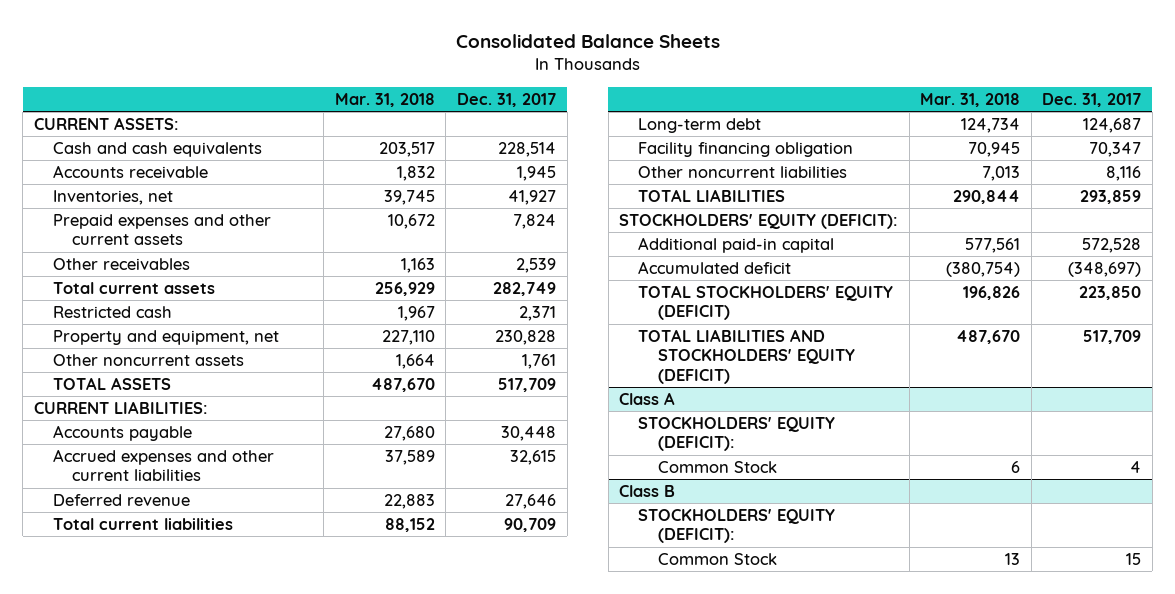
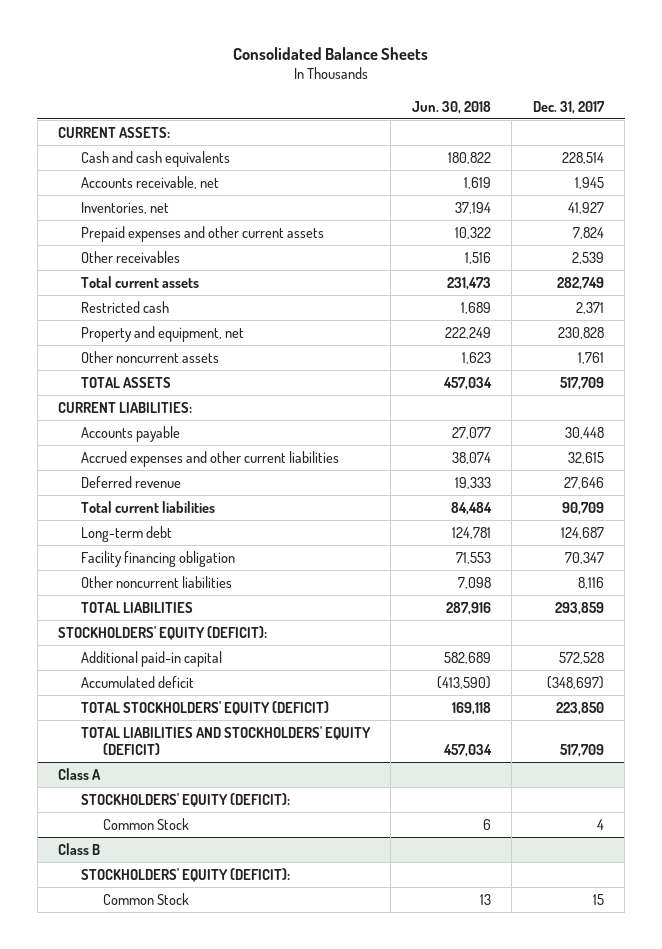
[334,92,435,107] Mar. 31, 2018 -> none
none -> [411,100,491,114] Jun. 30, 2018
[53,165,209,179] Accounts receivable -> [80,175,219,189] Accounts receivable, net

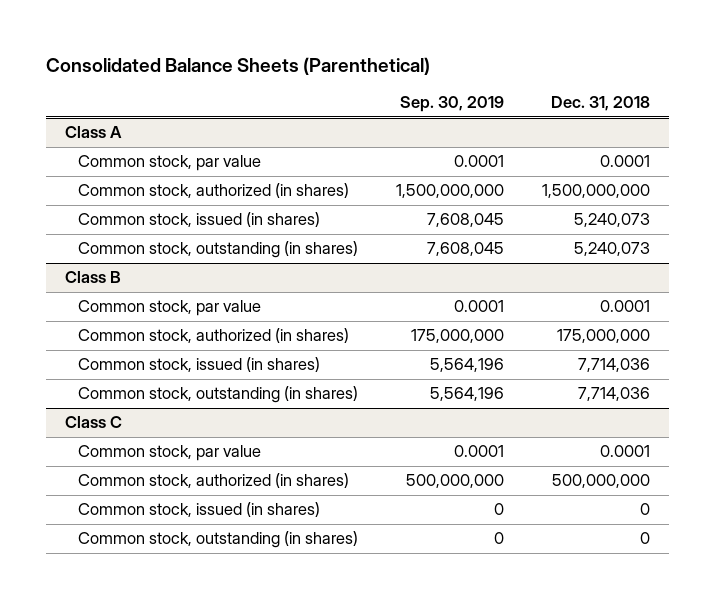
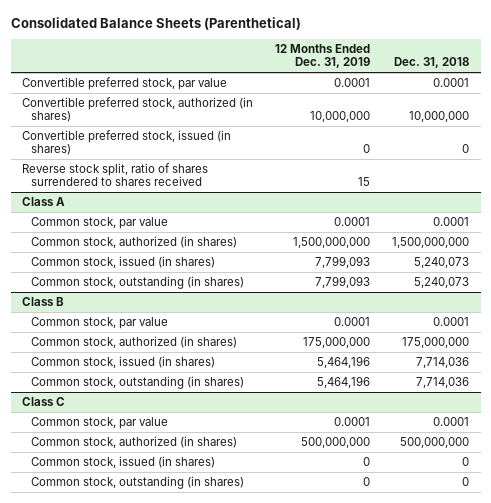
[400,96,505,113] Sep. 30, 2019 -> none
none -> [275,44,371,69] 12 Months Ended Dec. 31, 2019
none -> [21,76,227,90] Convertible preferred stock, par value
none -> [21,96,253,123] Convertible preferred stock, authorized (in shares)
none -> [21,129,231,156] Convertible preferred stock, issued (in shares)
none -> [21,162,208,187] Reverse stock split, ratio of shares surrendered to shares received

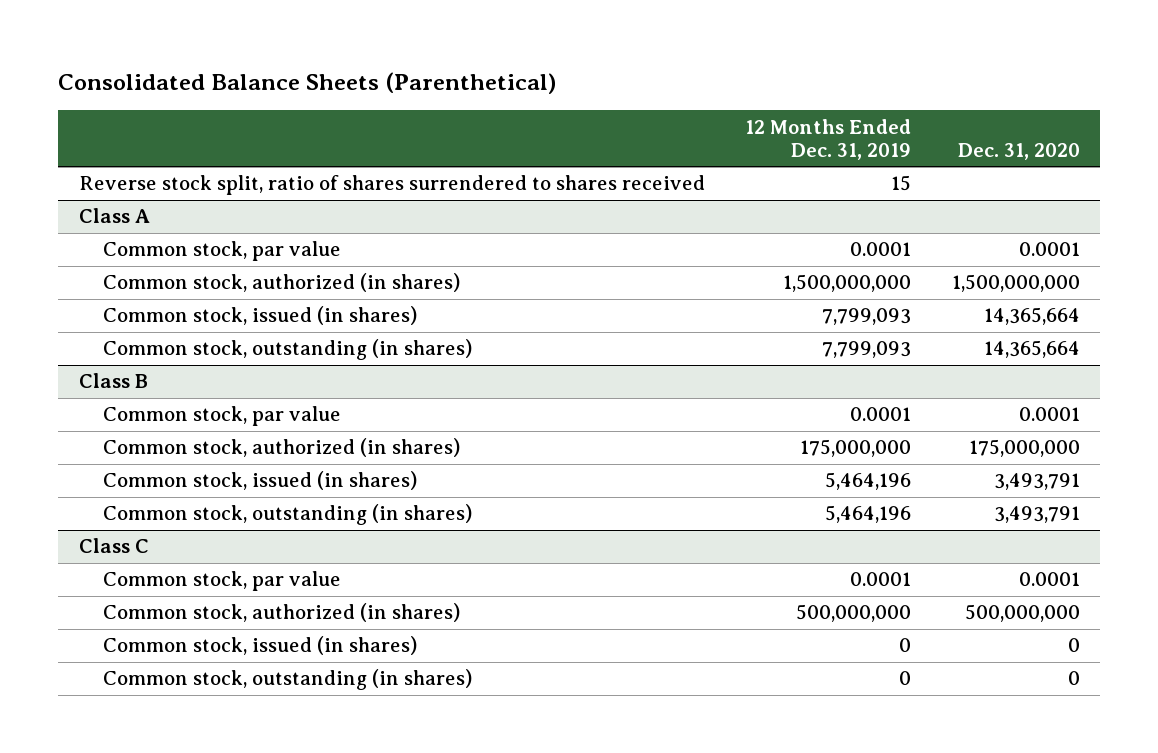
[394,57,470,69] Dec. 31, 2018 -> none
none -> [957,143,1080,161] Dec. 31, 2020
[21,76,227,90] Convertible preferred stock, par value -> none
[21,96,253,123] Convertible preferred stock, authorized (in shares) -> none
[21,129,231,156] Convertible preferred stock, issued (in shares) -> none

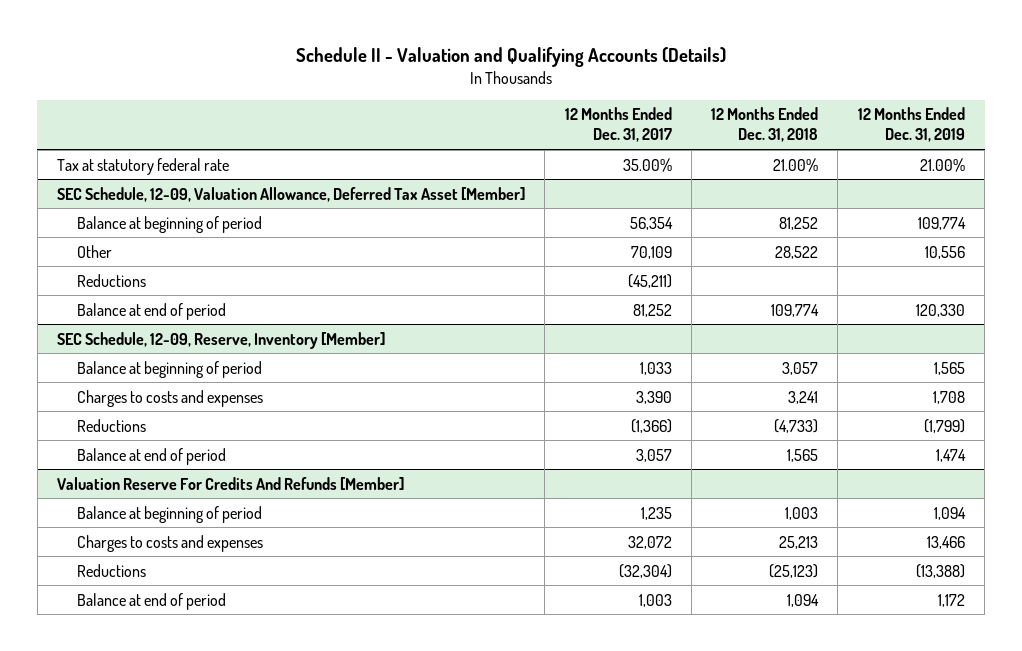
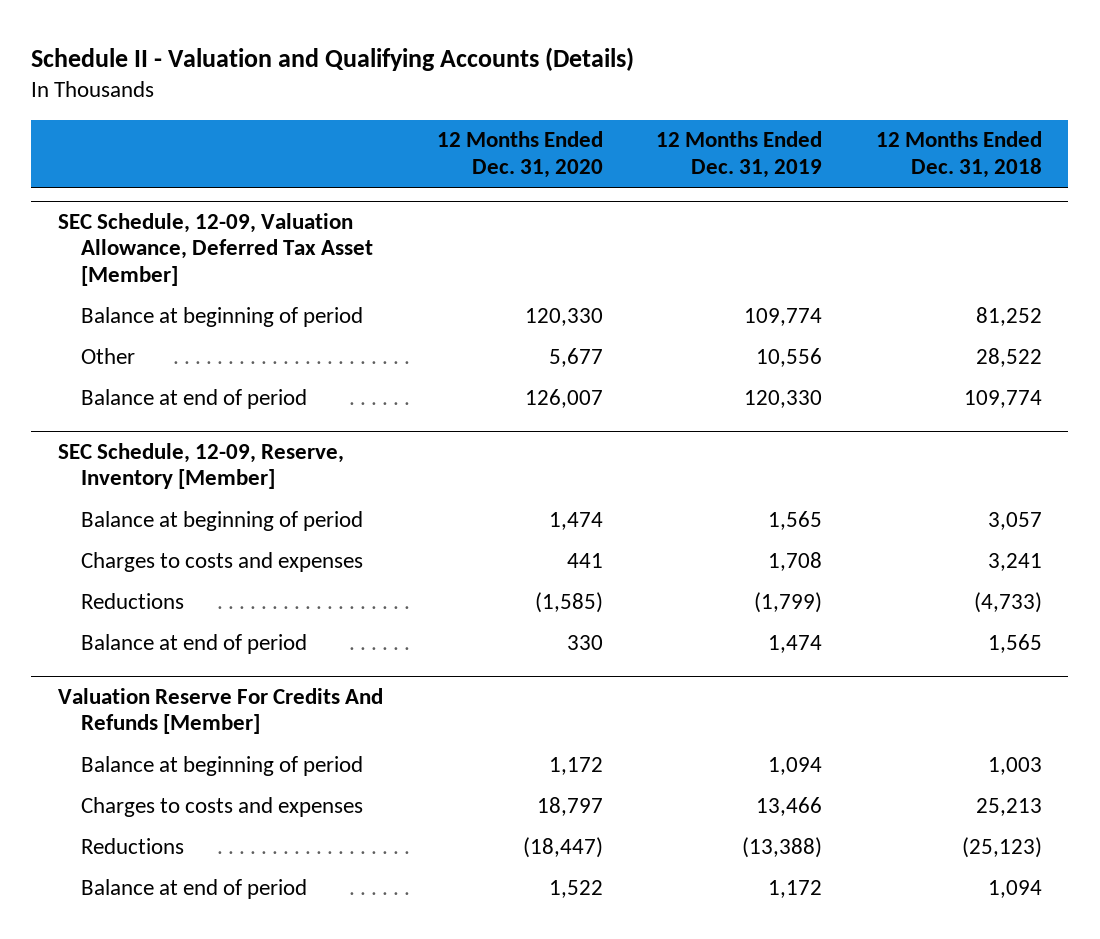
[564,107,672,143] 12 Months Ended Dec. 31, 2017 -> none
none -> [436,131,603,178] 12 Months Ended Dec. 31, 2020
[56,157,229,175] Tax at statutory federal rate -> none
[76,273,146,287] Reductions -> none

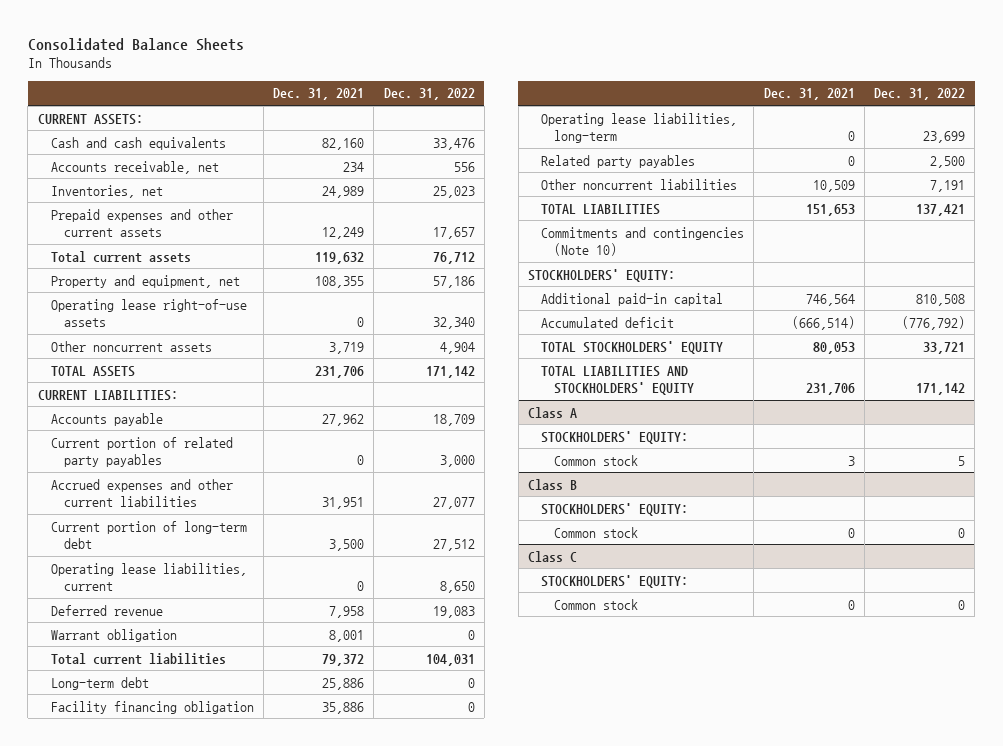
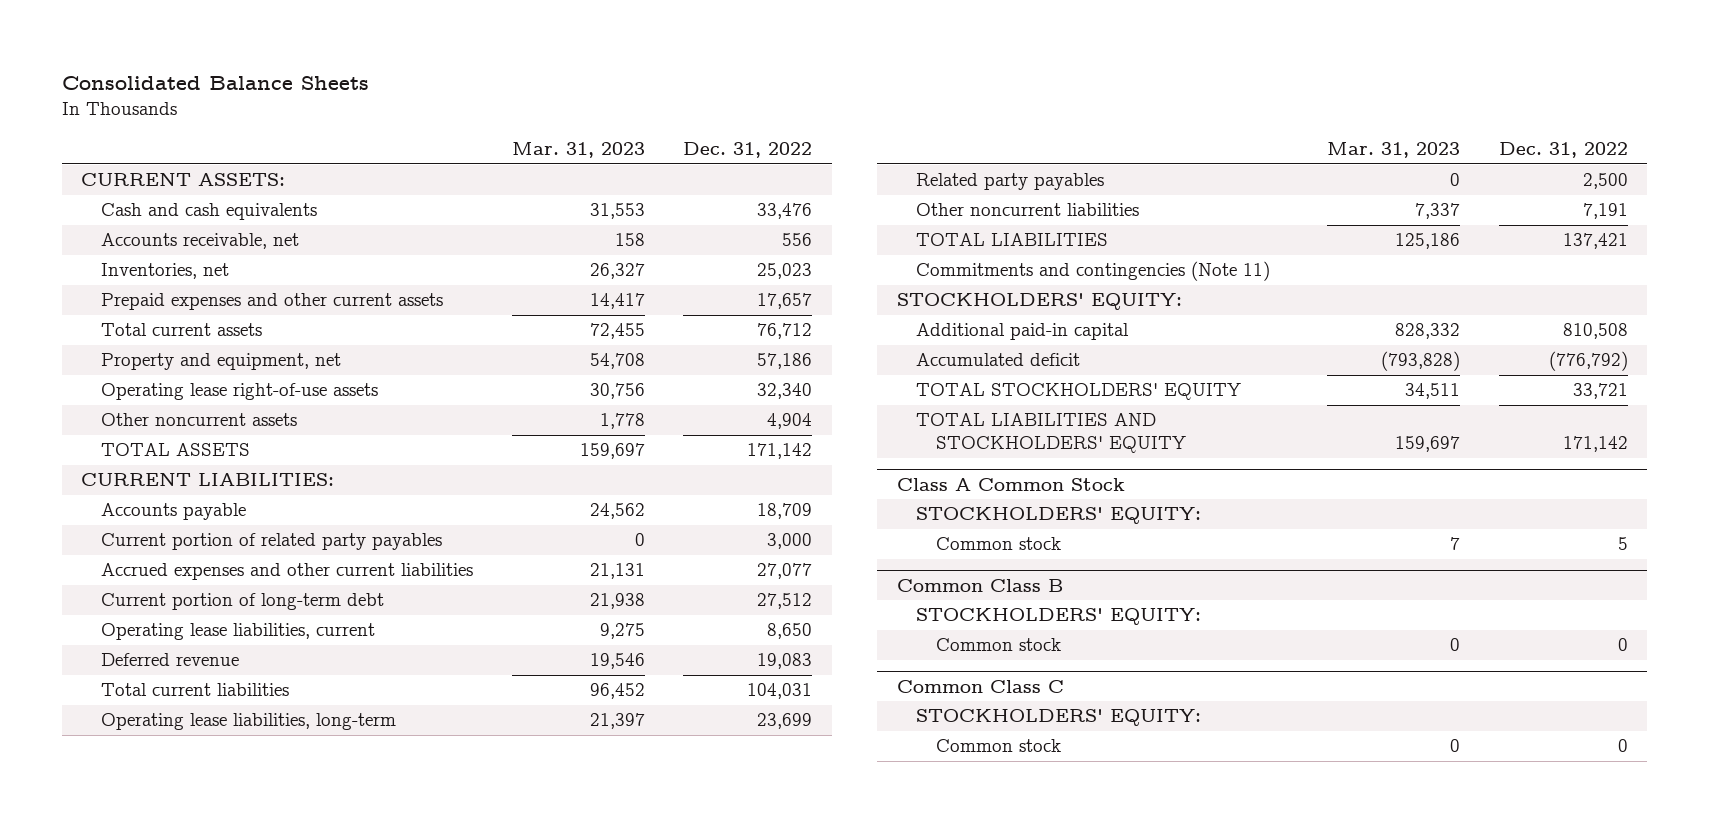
[273,88,365,101] Dec. 31, 2021 -> none
none -> [511,141,645,158] Mar. 31, 2023
[50,628,177,642] Warrant obligation -> none
[50,676,149,690] Long-term debt -> none
[50,700,254,714] Facility financing obligation -> none
[541,226,745,257] Commitments and contingencies (Note 10) -> [916,261,1271,282] Commitments and contingencies (Note 11)
[528,406,578,418] Class A -> [896,477,1125,491] Class A Common Stock
[528,478,578,490] Class B -> [896,578,1063,592] Common Class B
[528,550,578,562] Class C -> [896,679,1064,693] Common Class C

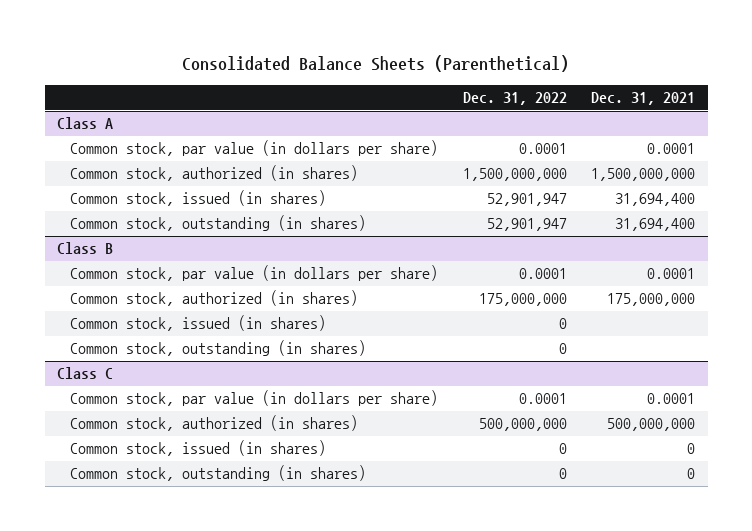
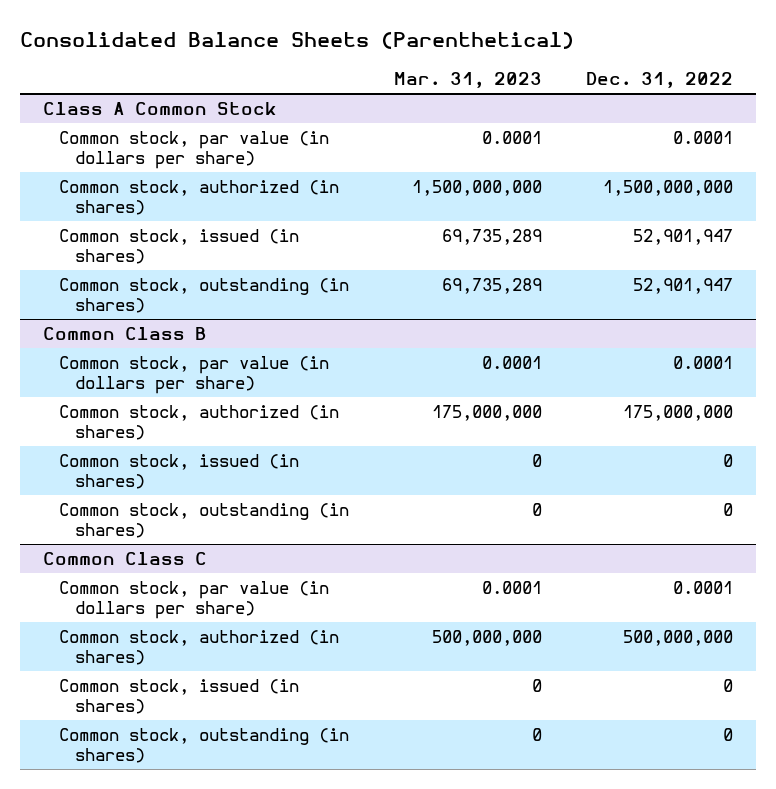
[591,92,696,106] Dec. 31, 2021 -> none
none -> [393,72,542,89] Mar. 31, 2023
[56,117,113,130] Class A -> [42,102,277,116] Class A Common Stock
[56,242,113,255] Class B -> [42,327,207,341] Common Class B
[56,367,113,380] Class C -> [42,552,207,566] Common Class C

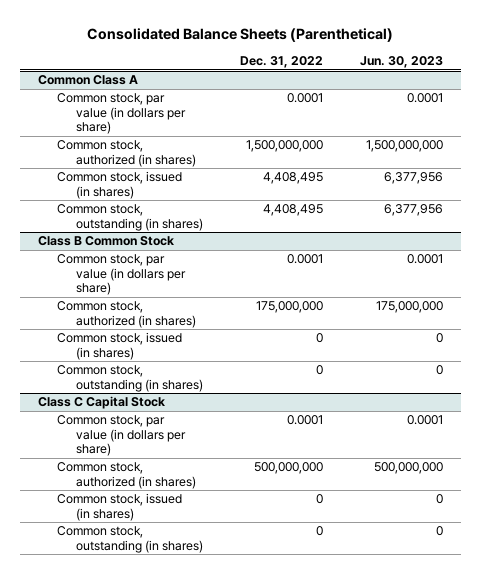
[393,72,542,89] Mar. 31, 2023 -> none
none -> [359,56,443,69] Jun. 30, 2023
[42,102,277,116] Class A Common Stock -> [38,75,139,86] Common Class A
[633,229,734,246] 52,901,947 -> [262,172,323,185] 4,408,495
[633,278,734,295] 52,901,947 -> [262,204,323,217] 4,408,495
[42,327,207,341] Common Class B -> [38,236,175,247] Class B Common Stock
[42,552,207,566] Common Class C -> [38,396,166,410] Class C Capital Stock

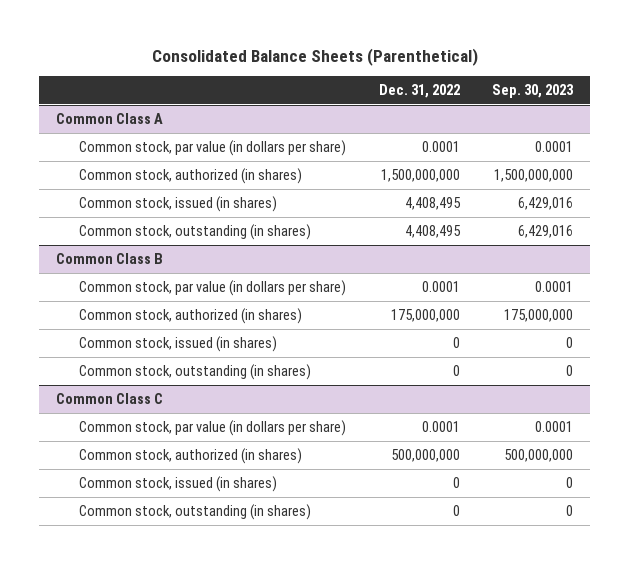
[359,56,443,69] Jun. 30, 2023 -> none
none -> [492,84,575,99] Sep. 30, 2023
[38,236,175,247] Class B Common Stock -> [55,252,163,264] Common Class B
[38,396,166,410] Class C Capital Stock -> [55,392,163,404] Common Class C

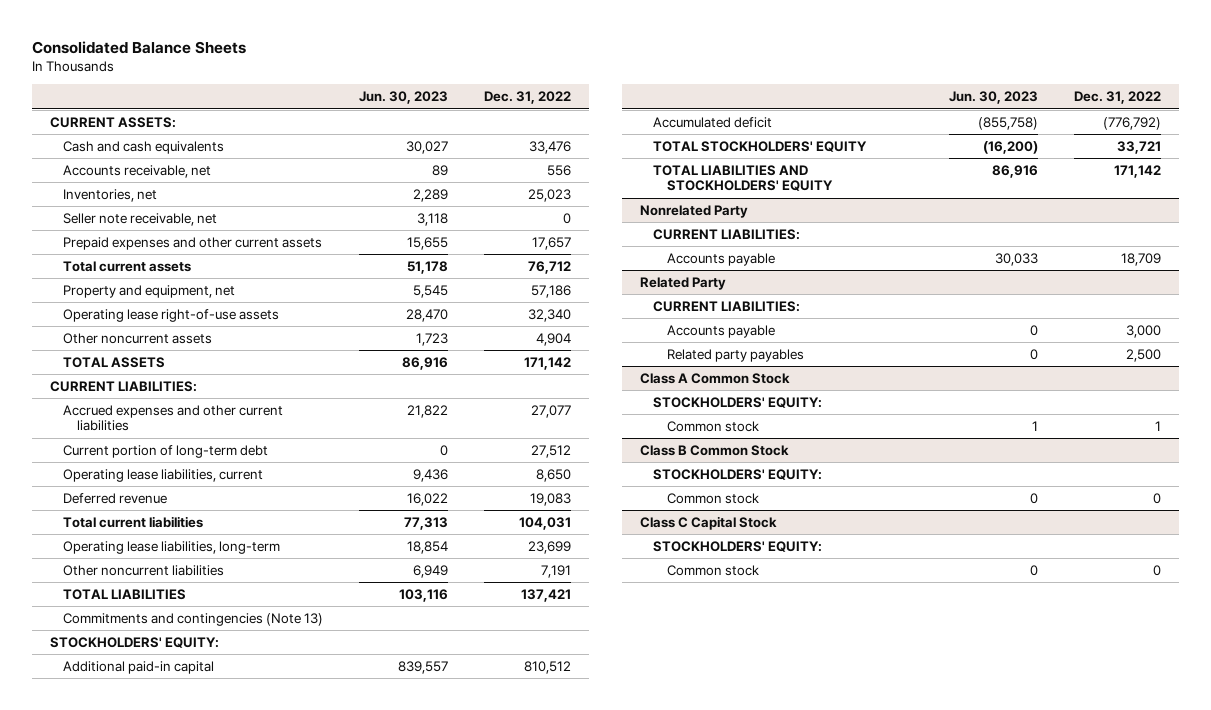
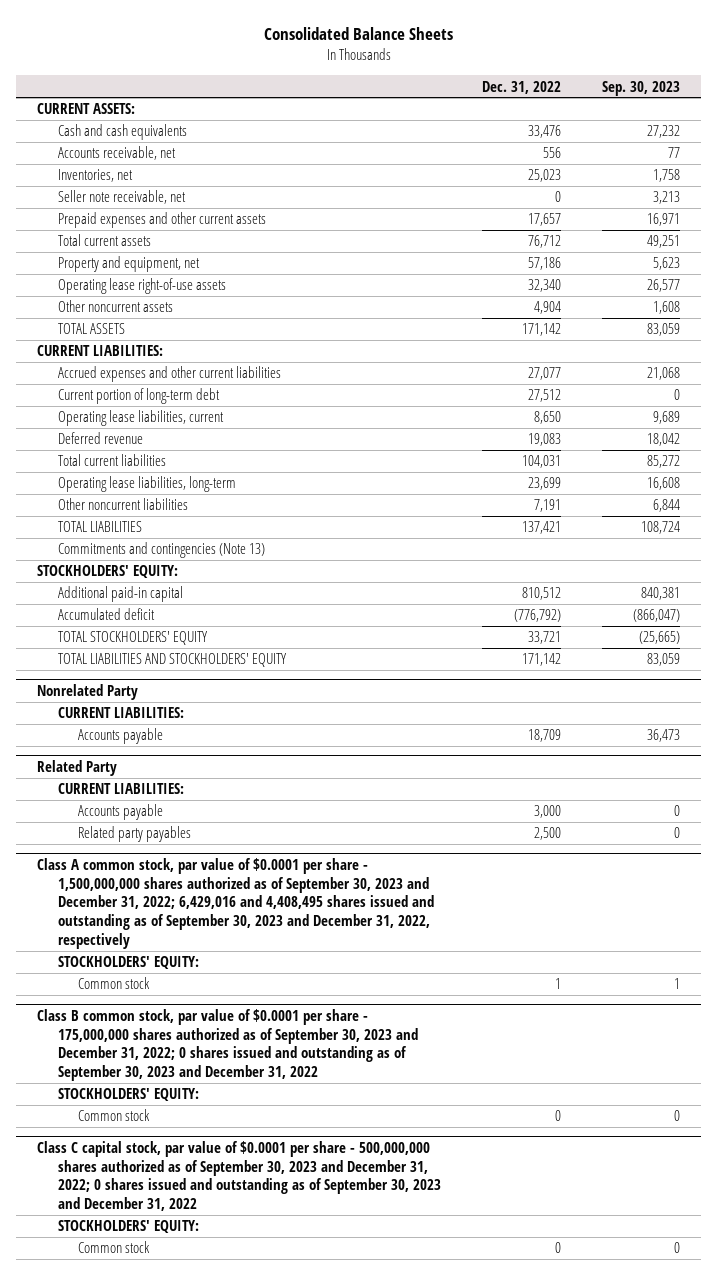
[359,91,449,105] Jun. 30, 2023 -> none
none -> [602,80,681,96] Sep. 30, 2023
[640,372,791,384] Class A Common Stock -> [37,857,434,949] Class A common stock, par value of $0.0001 per share - 1,500,000,000 shares authorized as of September 30, 2023 and December 31, 2022; 6,429,016 and 4,408,495 shares issued and outstanding as of September 30, 2023 and December 31, 2022, respectively
[640,444,790,456] Class B Common Stock -> [37,1008,418,1082] Class B common stock, par value of $0.0001 per share - 175,000,000 shares authorized as of September 30, 2023 and December 31, 2022; 0 shares issued and outstanding as of September 30, 2023 and December 31, 2022
[640,515,778,530] Class C Capital Stock -> [37,1140,441,1212] Class C capital stock, par value of $0.0001 per share - 500,000,000 shares authorized as of September 30, 2023 and December 31, 2022; 0 shares issued and outstanding as of September 30, 2023 and December 31, 2022

